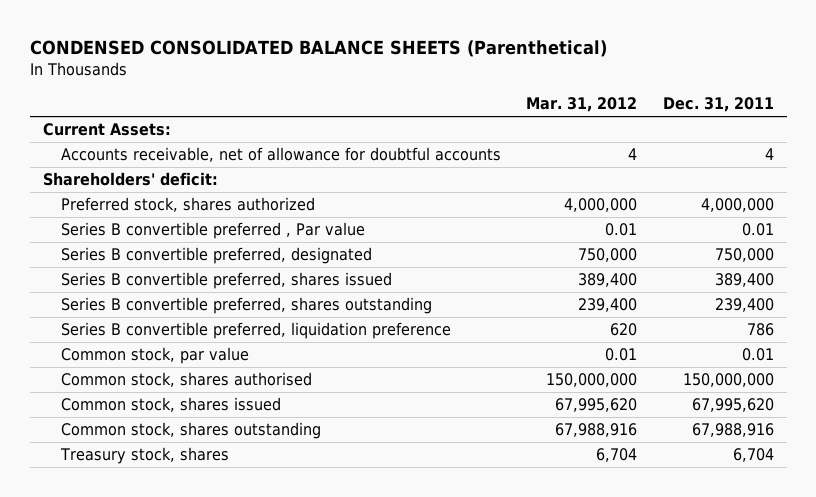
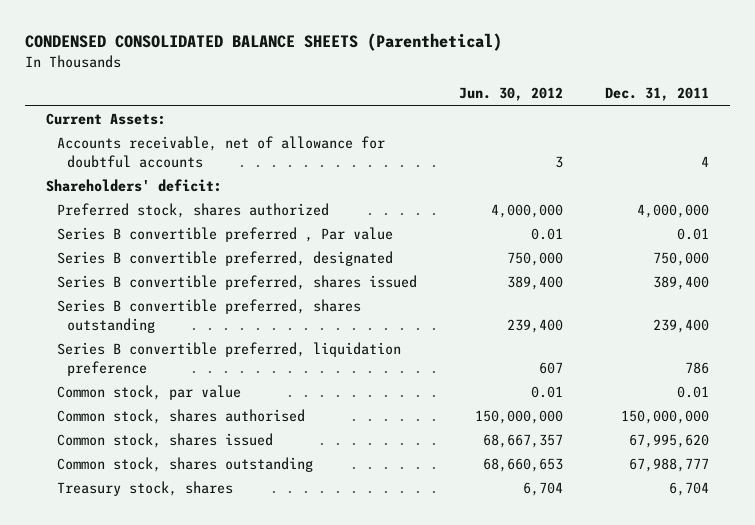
[526,97,638,113] Mar. 31, 2012 -> none
none -> [458,87,563,102] Jun. 30, 2012
[691,423,774,438] 67,988,916 -> [628,458,709,473] 67,988,777

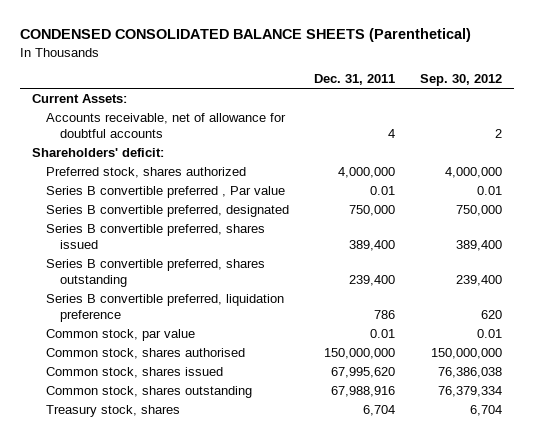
[458,87,563,102] Jun. 30, 2012 -> none
none -> [419,74,502,87] Sep. 30, 2012
[628,458,709,473] 67,988,777 -> [330,385,395,397] 67,988,916

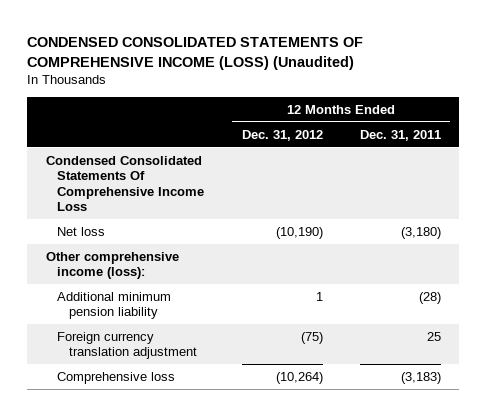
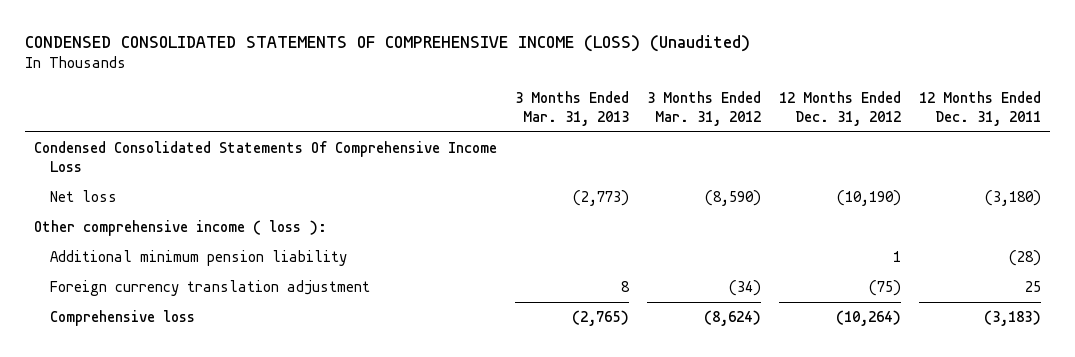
none -> [514,90,629,126] 3 Months Ended Mar. 31, 2013
none -> [646,90,761,126] 3 Months Ended Mar. 31, 2012
[45,251,179,280] Other comprehensive income (loss): -> [33,220,327,237] Other comprehensive income ( loss ):

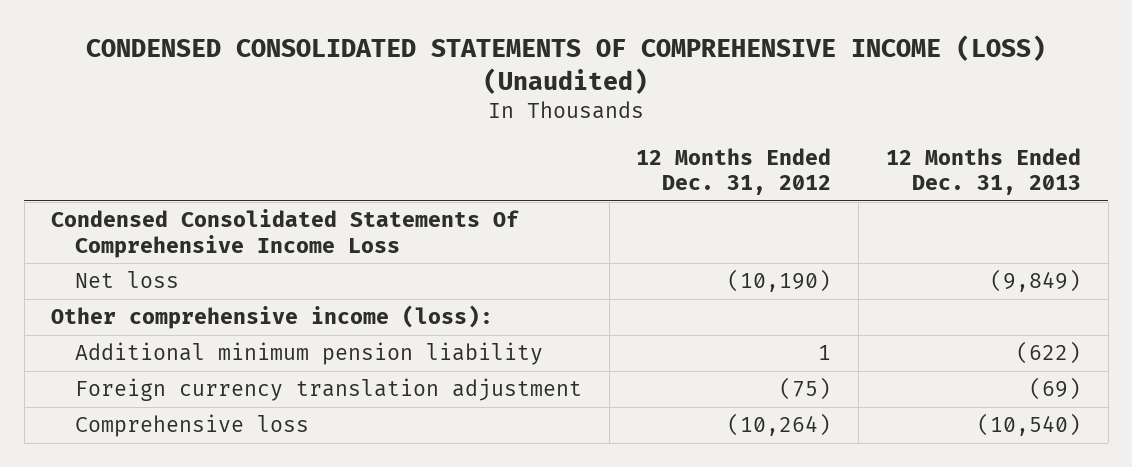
[514,90,629,126] 3 Months Ended Mar. 31, 2013 -> none
[646,90,761,126] 3 Months Ended Mar. 31, 2012 -> none
[919,90,1042,126] 12 Months Ended Dec. 31, 2011 -> none
none -> [886,147,1082,196] 12 Months Ended Dec. 31, 2013
[33,220,327,237] Other comprehensive income ( loss ): -> [51,305,494,330] Other comprehensive income (loss):

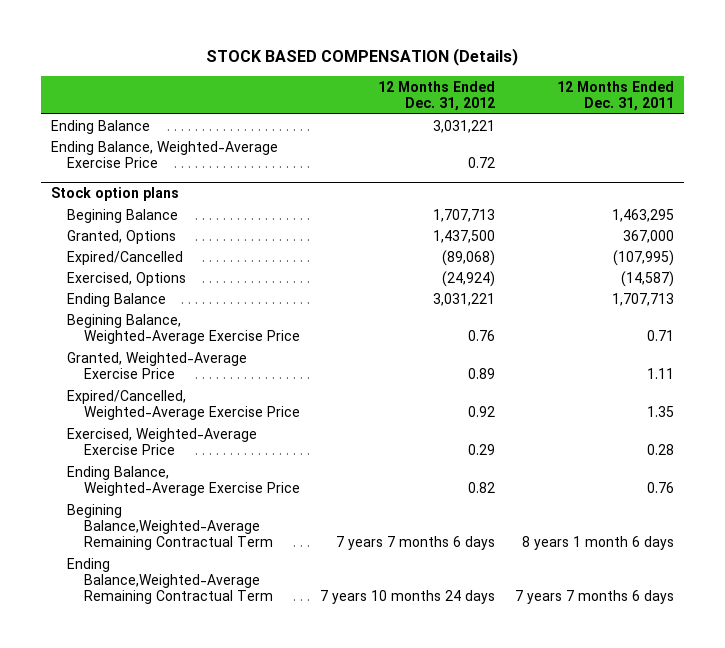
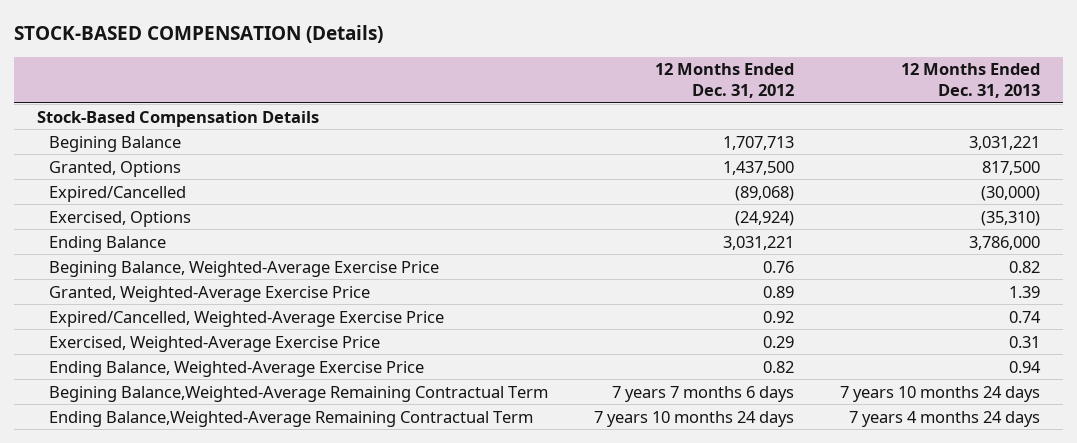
[206,48,519,67] STOCK BASED COMPENSATION (Details) -> [14,25,384,44] STOCK-BASED COMPENSATION (Details)
[556,80,674,111] 12 Months Ended Dec. 31, 2011 -> none
none -> [900,63,1040,99] 12 Months Ended Dec. 31, 2013
[50,119,150,134] Ending Balance -> none
[50,140,278,168] Ending Balance, Weighted-Average Exercise Price -> none
[50,186,179,201] Stock option plans -> none
none -> [37,110,320,127] Stock-Based Compensation Details

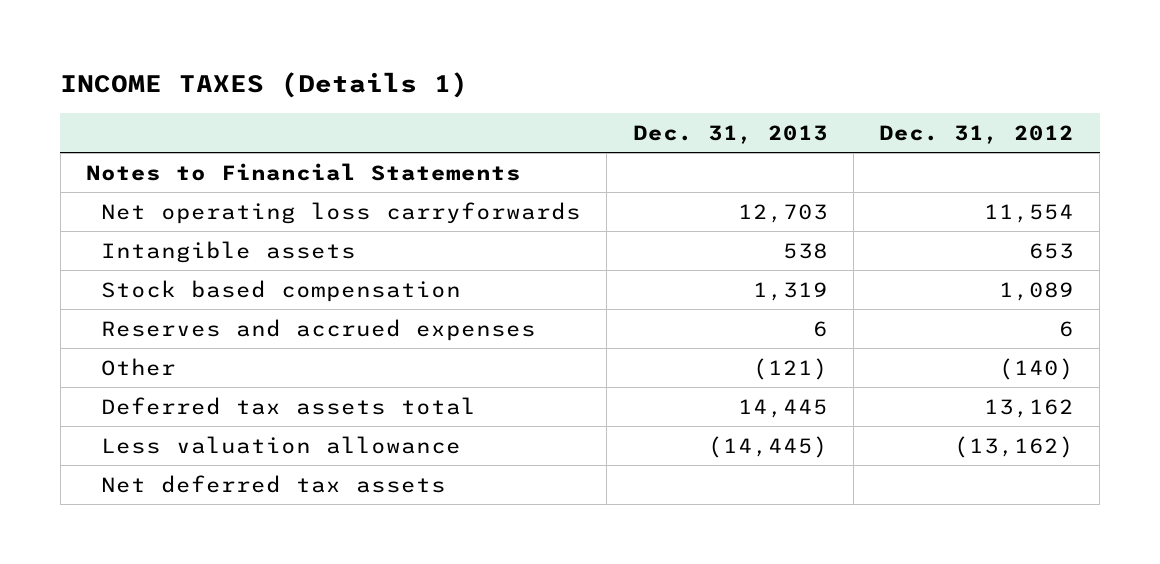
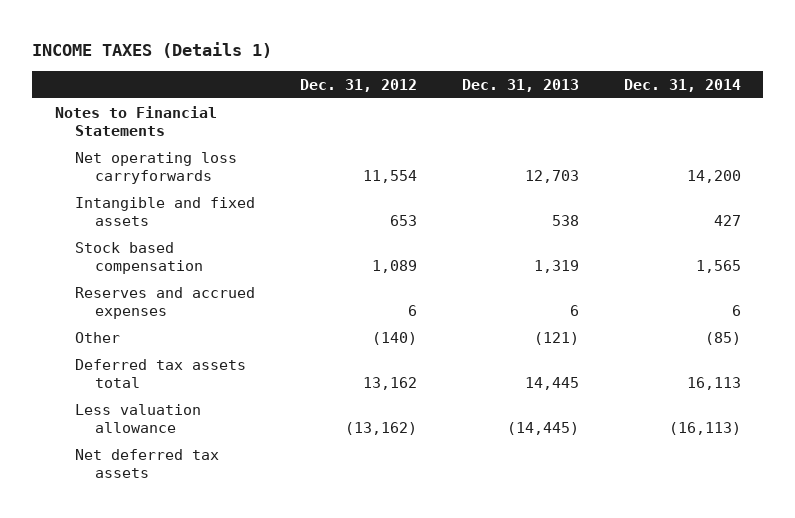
none -> [623,78,741,92] Dec. 31, 2014
[101,240,357,263] Intangible assets -> [75,197,256,227] Intangible and fixed assets

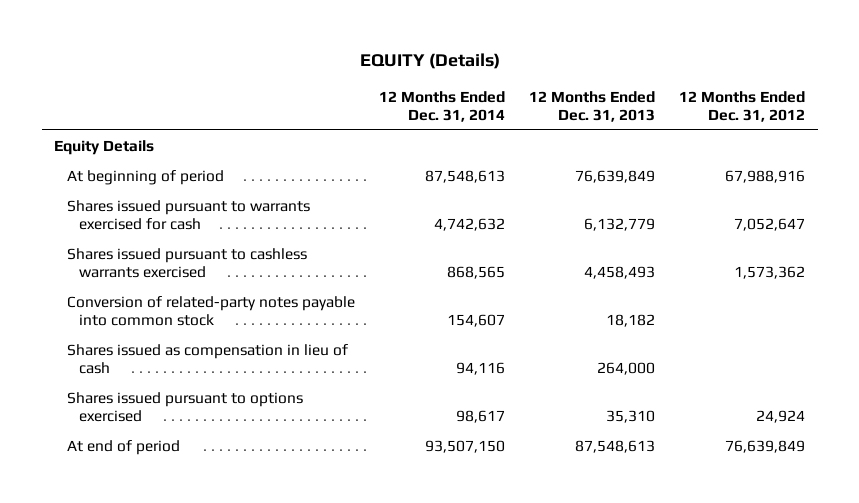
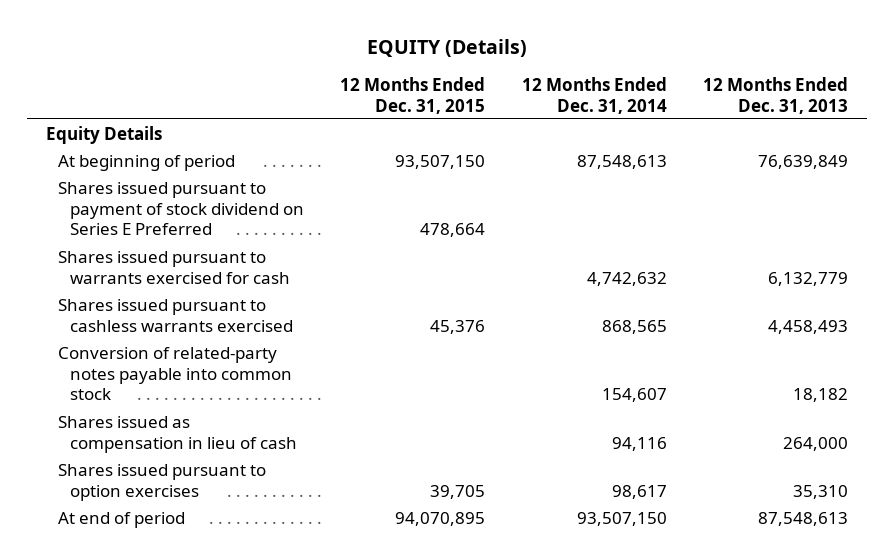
[679,90,806,122] 12 Months Ended Dec. 31, 2012 -> none
none -> [340,76,486,114] 12 Months Ended Dec. 31, 2015
none -> [57,181,304,236] Shares issued pursuant to payment of stock dividend on Series E Preferred
[66,392,303,423] Shares issued pursuant to options exercised -> [57,463,266,501] Shares issued pursuant to option exercises

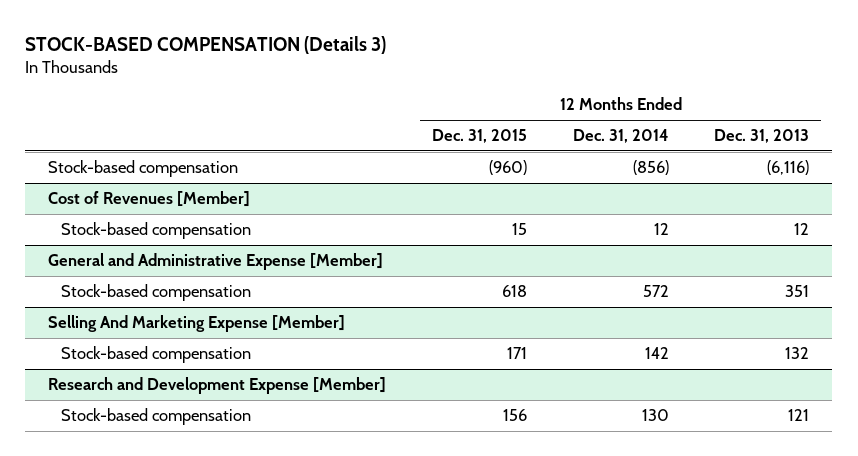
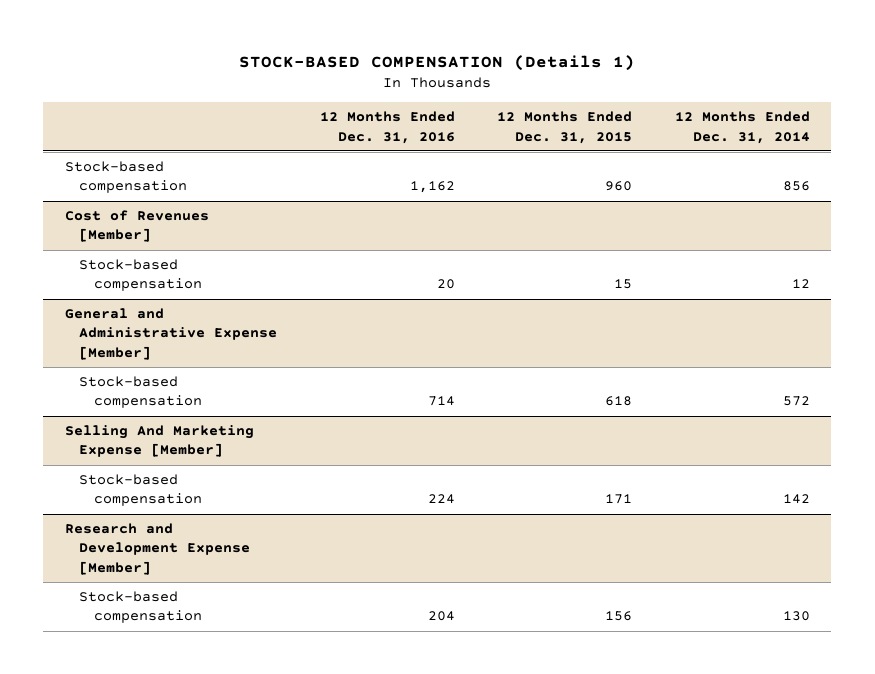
[25,35,387,54] STOCK-BASED COMPENSATION (Details 3) -> [239,54,636,71] STOCK-BASED COMPENSATION (Details 1)
[714,129,810,144] Dec. 31, 2013 -> none
none -> [319,111,455,144] 12 Months Ended Dec. 31, 2016
[488,160,527,176] (960) -> [605,181,633,192] 960
[632,160,669,176] (856) -> [782,181,810,192] 856

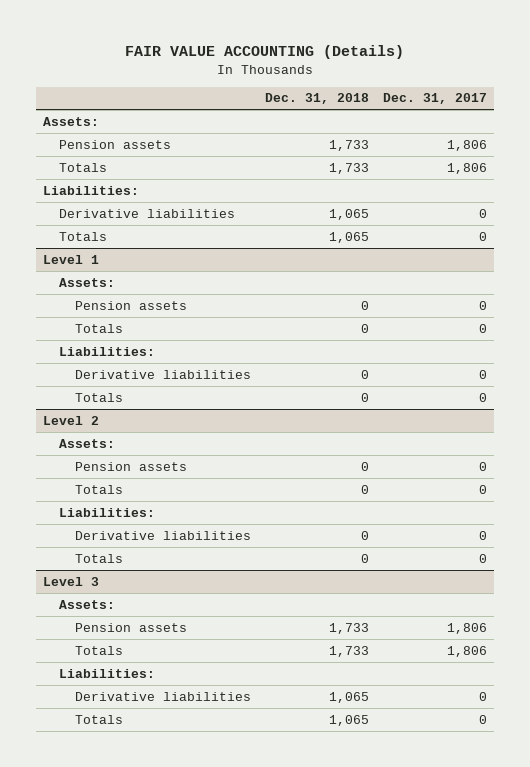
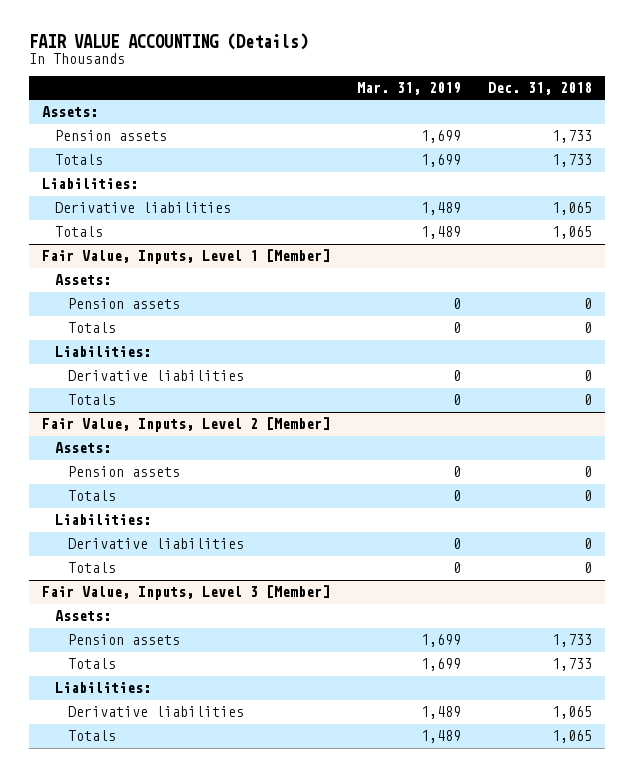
[383,93,488,105] Dec. 31, 2017 -> none
none -> [357,82,462,96] Mar. 31, 2019
[42,254,99,264] Level 1 -> [42,249,331,265] Fair Value, Inputs, Level 1 [Member]
[42,415,99,425] Level 2 -> [42,417,331,433] Fair Value, Inputs, Level 2 [Member]
[42,576,99,586] Level 3 -> [42,585,331,601] Fair Value, Inputs, Level 3 [Member]

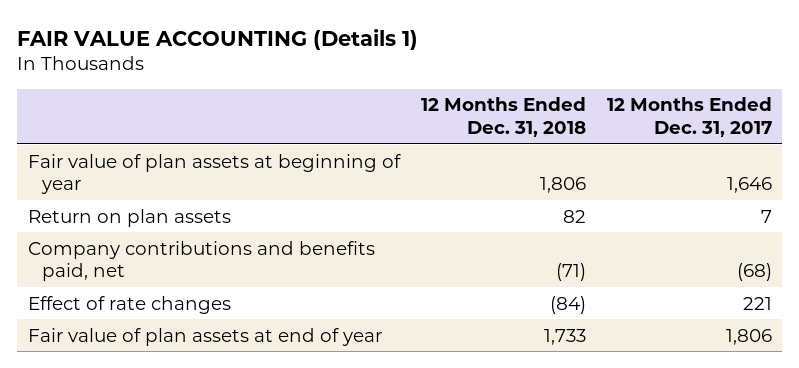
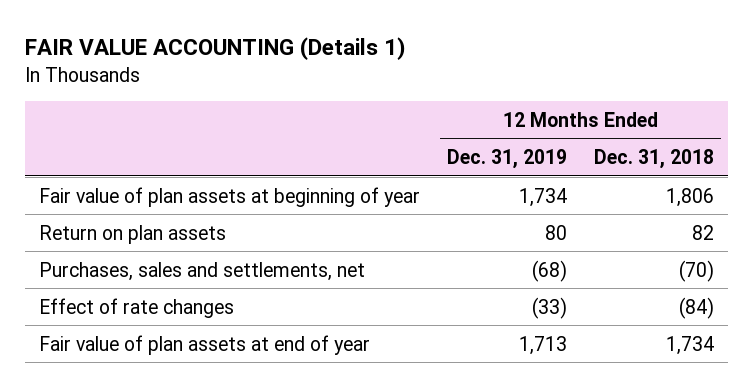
[606,97,772,137] 12 Months Ended Dec. 31, 2017 -> none
none -> [447,149,568,170] Dec. 31, 2019
[27,240,375,282] Company contributions and benefits paid, net -> [38,261,365,281] Purchases, sales and settlements, net
[555,263,586,282] (71) -> [679,259,715,282] (70)
[543,328,586,345] 1,733 -> [666,335,715,355] 1,734

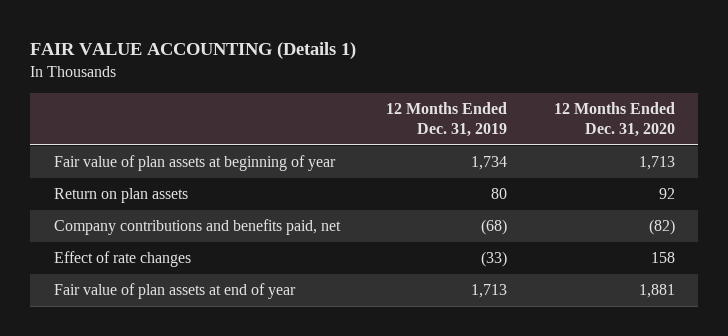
[594,149,715,170] Dec. 31, 2018 -> none
none -> [553,101,675,138] 12 Months Ended Dec. 31, 2020
[38,261,365,281] Purchases, sales and settlements, net -> [53,218,341,235] Company contributions and benefits paid, net

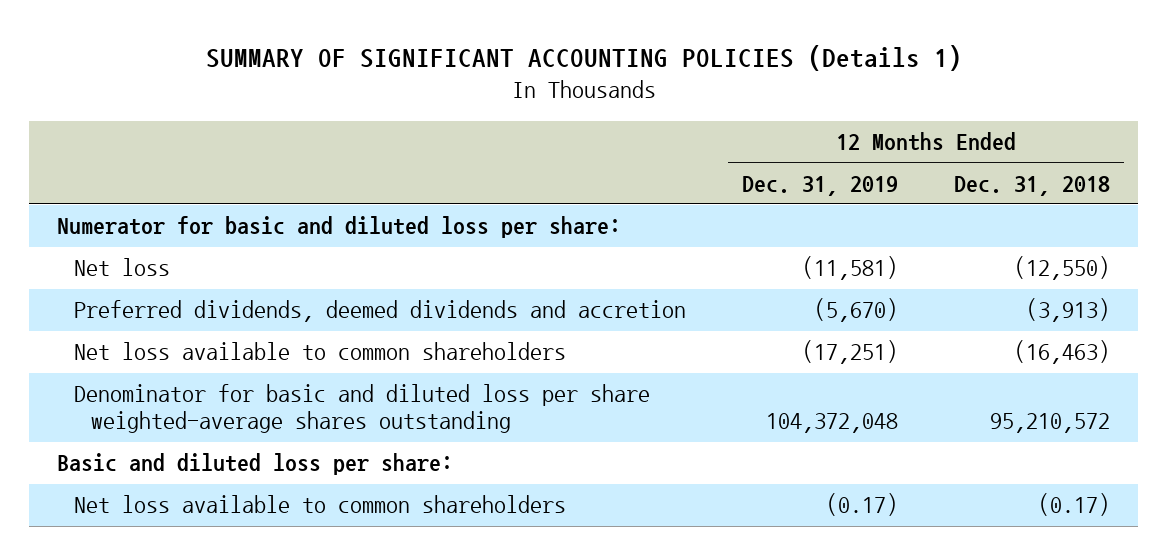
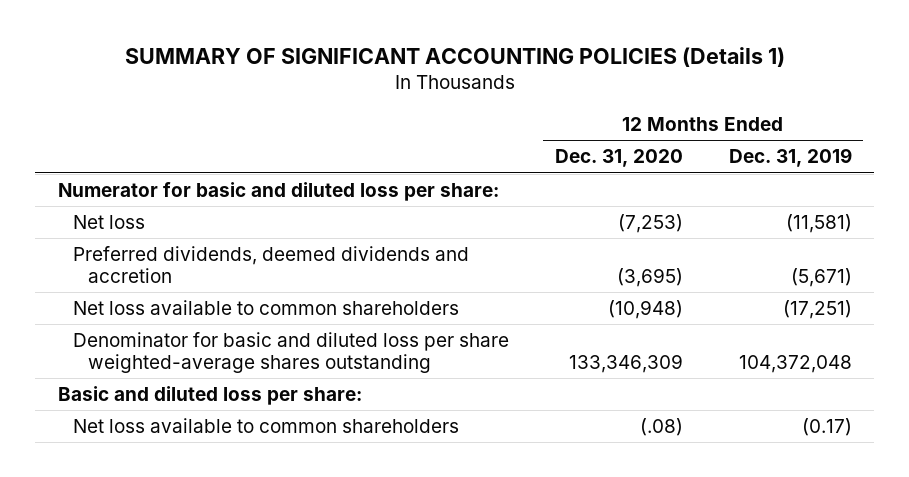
[954,175,1111,196] Dec. 31, 2018 -> none
none -> [554,149,683,168] Dec. 31, 2020
[814,298,899,323] (5,670) -> [790,268,852,288] (5,671)

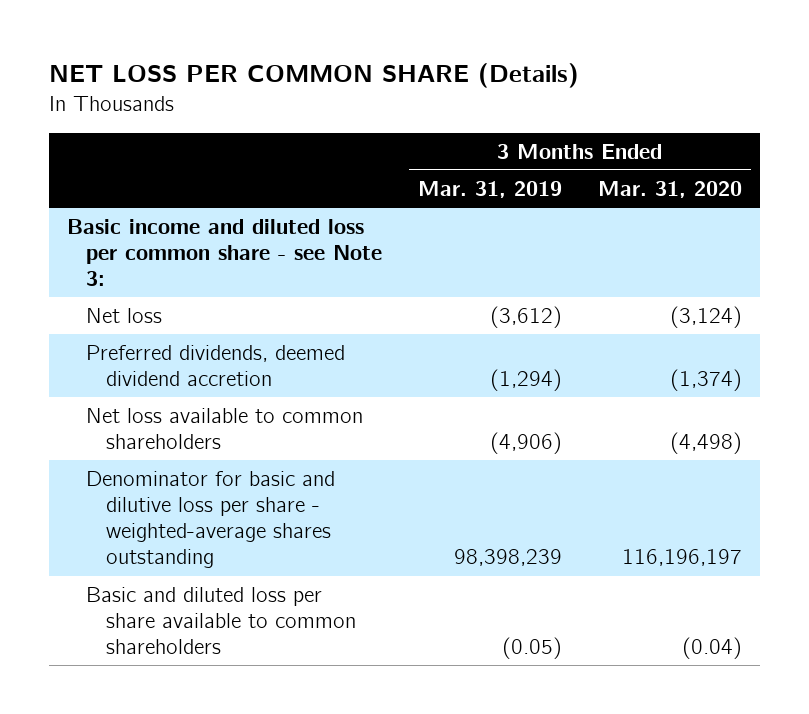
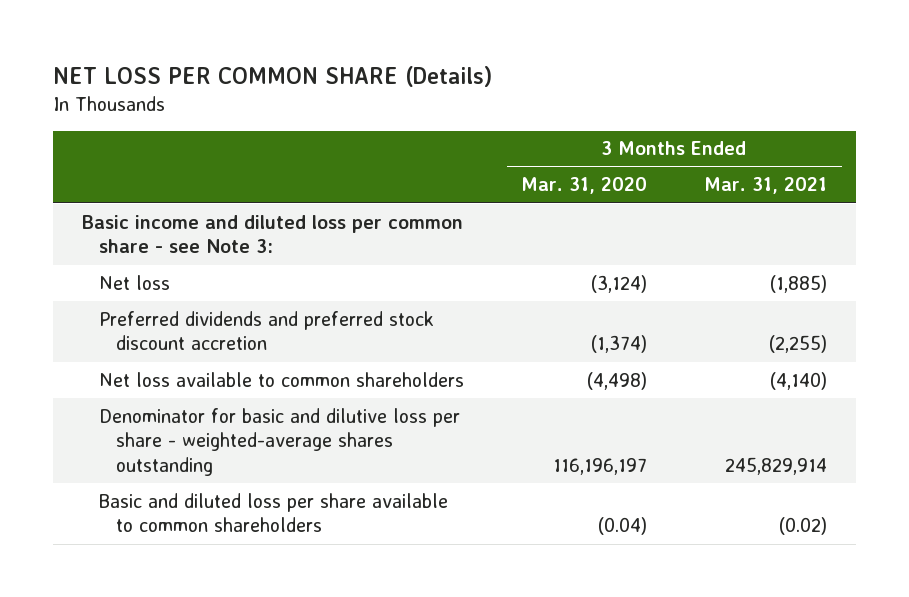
[418,180,563,198] Mar. 31, 2019 -> none
none -> [704,177,828,195] Mar. 31, 2021
[86,344,346,387] Preferred dividends, deemed dividend accretion -> [98,310,434,351] Preferred dividends and preferred stock discount accretion

